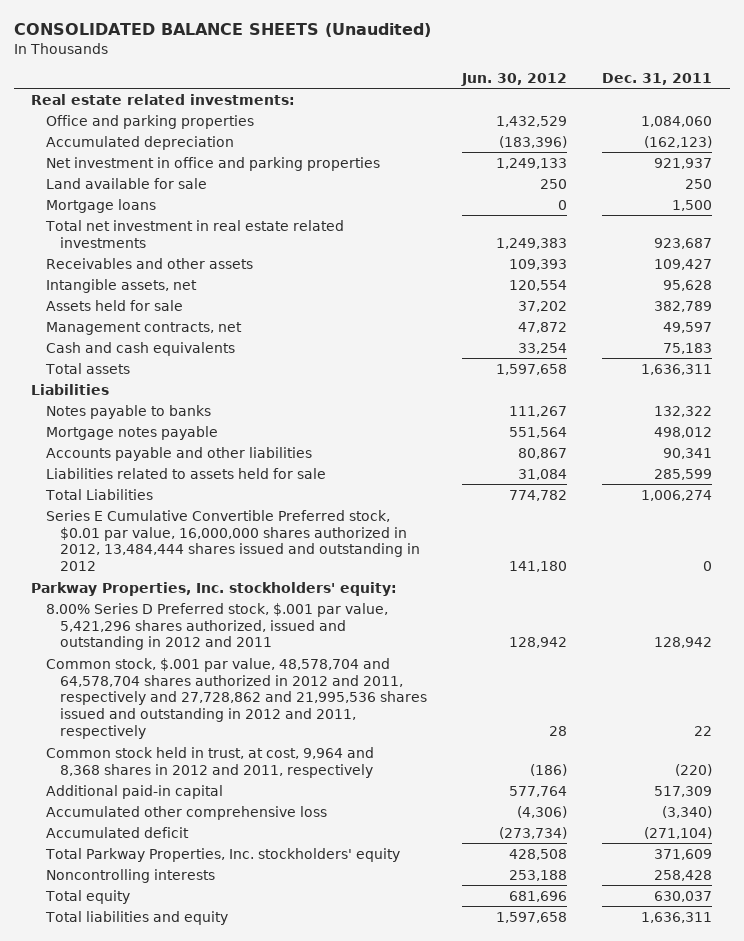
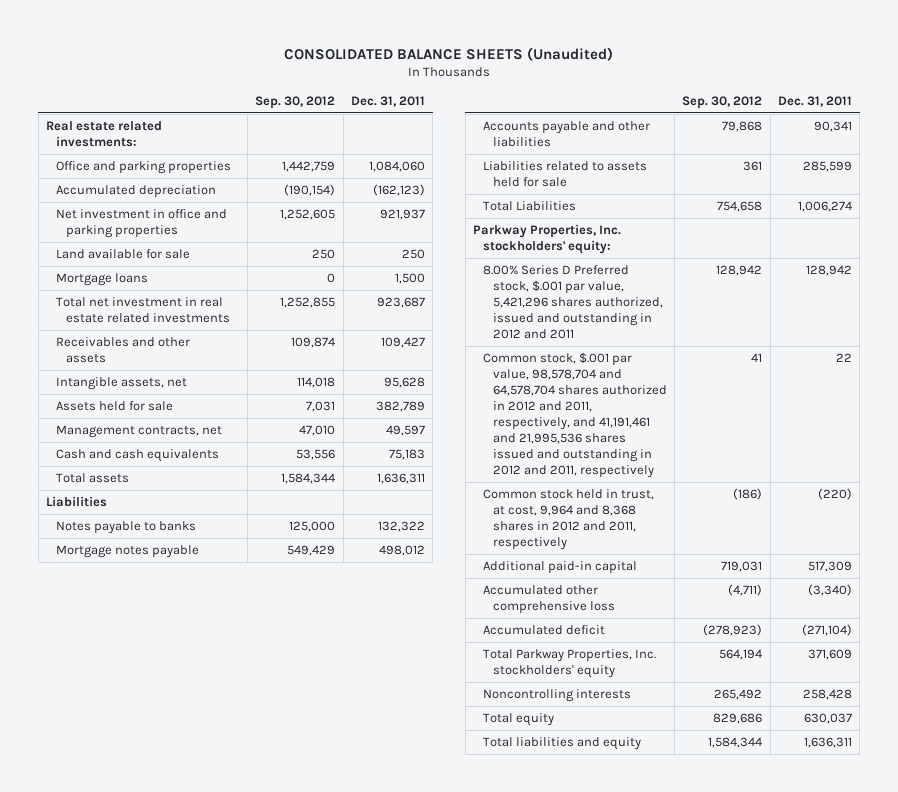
[461,72,568,86] Jun. 30, 2012 -> none
none -> [255,96,336,110] Sep. 30, 2012
[45,509,420,572] Series E Cumulative Convertible Preferred stock, $0.01 par value, 16,000,000 shares authorized in 2012, 13,484,444 shares issued and outstanding in 2012 -> none
[45,657,427,740] Common stock, $.001 par value, 48,578,704 and 64,578,704 shares authorized in 2012 and 2011, respectively and 27,728,862 and 21,995,536 shares issued and outstanding in 2012 and 2011, respectively -> [483,351,667,479] Common stock, $.001 par value, 98,578,704 and 64,578,704 shares authorized in 2012 and 2011, respectively, and 41,191,461 and 21,995,536 shares issued and outstanding in 2012 and 2011, respectively

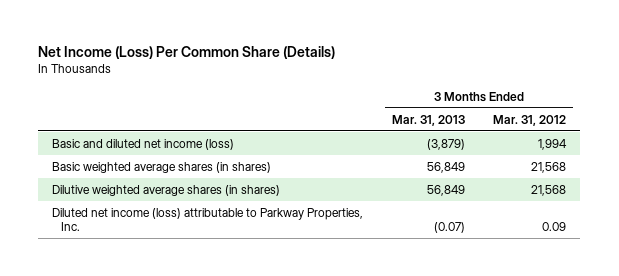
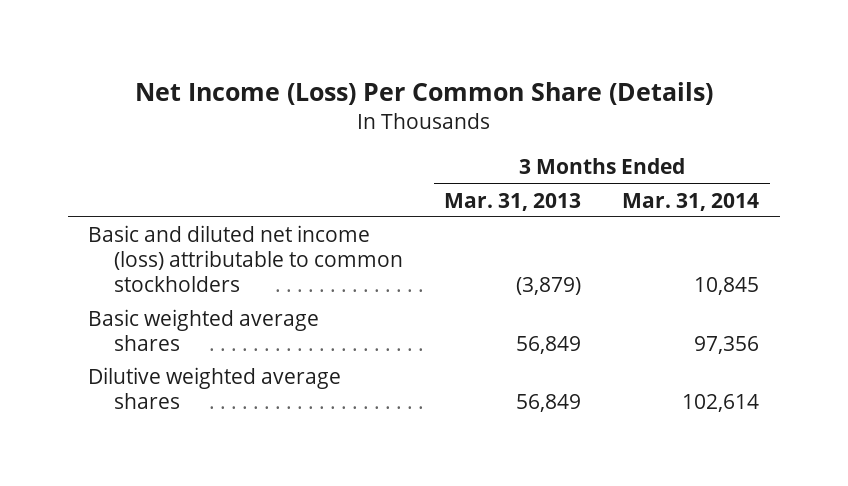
[493,114,567,126] Mar. 31, 2012 -> none
none -> [622,192,760,211] Mar. 31, 2014
[52,207,364,232] Diluted net income (loss) attributable to Parkway Properties, Inc. -> none
[52,138,235,150] Basic and diluted net income (loss) -> [88,225,404,293] Basic and diluted net income (loss) attributable to common stockholders
[52,161,272,173] Basic weighted average shares (in shares) -> [88,309,320,352] Basic weighted average shares
[52,184,281,196] Dilutive weighted average shares (in shares) -> [88,367,342,410] Dilutive weighted average shares

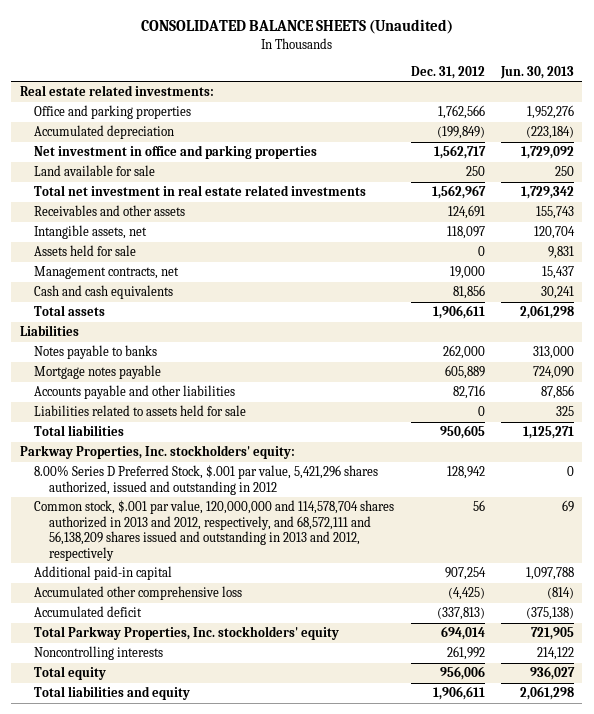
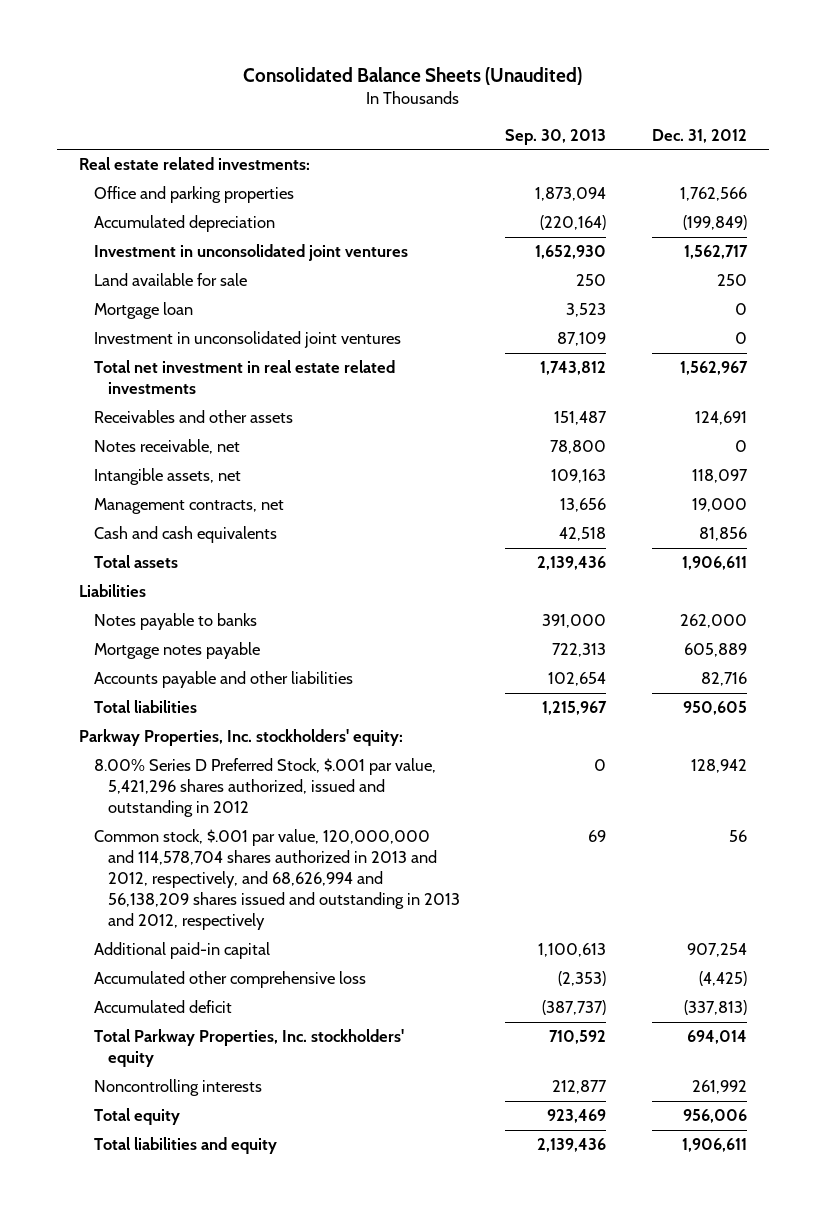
[140,19,453,35] CONSOLIDATED BALANCE SHEETS (Unaudited) -> [242,67,582,86] Consolidated Balance Sheets (Unaudited)
[499,65,574,79] Jun. 30, 2013 -> none
none -> [505,128,607,145] Sep. 30, 2013
[34,145,318,160] Net investment in office and parking properties -> [93,244,408,262] Investment in unconsolidated joint ventures
none -> [93,302,193,320] Mortgage loan
none -> [93,331,401,349] Investment in unconsolidated joint ventures
none -> [93,439,240,455] Notes receivable, net
[34,245,137,257] Assets held for sale -> none
[34,405,247,417] Liabilities related to assets held for sale -> none
[34,500,395,562] Common stock, $.001 par value, 120,000,000 and 114,578,704 shares authorized in 2013 and 2012, respectively, and 68,572,111 and 56,138,209 shares issued and outstanding in 2013 and 2012, respectively -> [93,829,461,931] Common stock, $.001 par value, 120,000,000 and 114,578,704 shares authorized in 2013 and 2012, respectively, and 68,626,994 and 56,138,209 shares issued and outstanding in 2013 and 2012, respectively

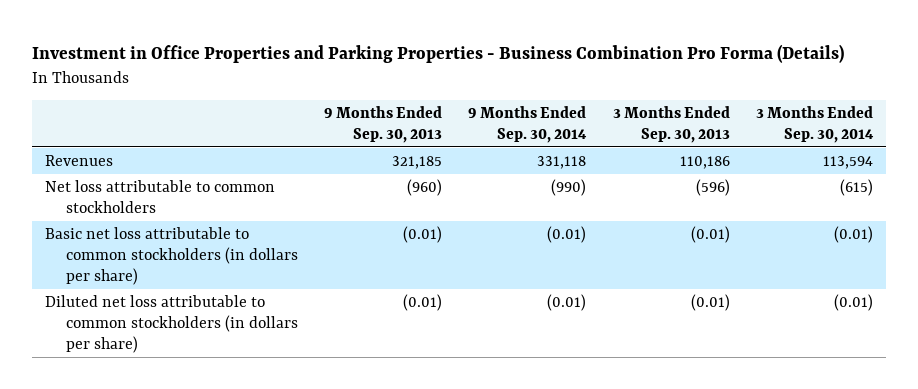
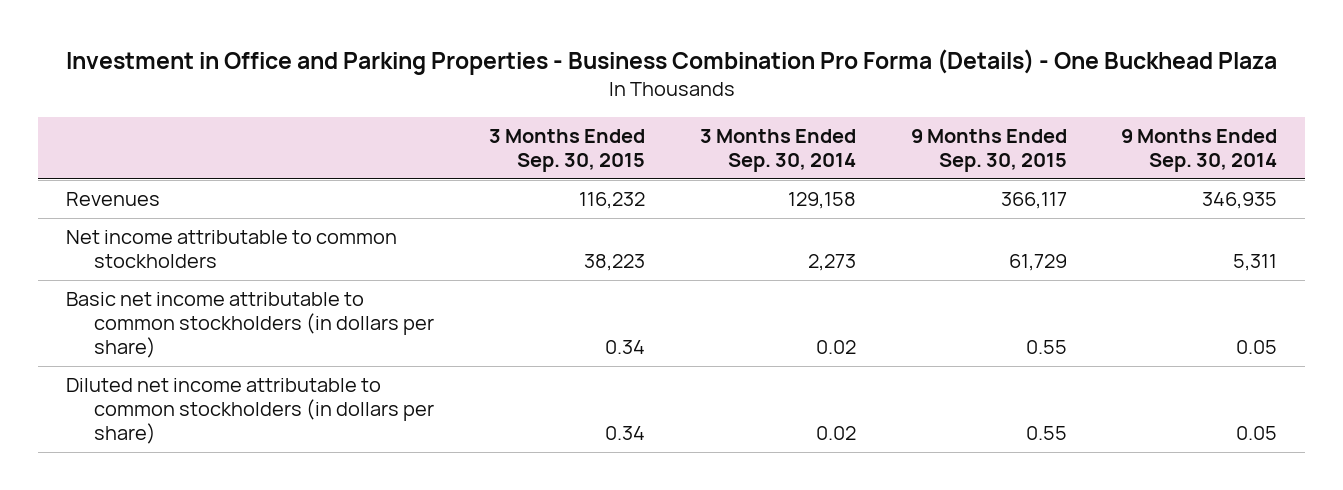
[32,44,845,64] Investment in Office Properties and Parking Properties - Business Combination Pro Forma (Details) -> [65,49,1277,76] Investment in Office and Parking Properties - Business Combination Pro Forma (Details) - One Buckhead Plaza
[324,105,443,143] 9 Months Ended Sep. 30, 2013 -> none
[612,105,730,143] 3 Months Ended Sep. 30, 2013 -> none
none -> [488,128,645,172] 3 Months Ended Sep. 30, 2015
none -> [910,128,1067,172] 9 Months Ended Sep. 30, 2015
[537,155,587,169] 331,118 -> [1202,192,1278,210] 346,935
[822,155,873,169] 113,594 -> [787,192,856,210] 129,158
[45,179,276,213] Net loss attributable to common stockholders -> [65,230,397,269] Net income attributable to common stockholders
[551,178,587,196] (990) -> [1233,254,1278,272] 5,311
[839,178,873,196] (615) -> [807,254,856,272] 2,273
[45,226,298,285] Basic net loss attributable to common stockholders (in dollars per share) -> [65,292,435,359] Basic net income attributable to common stockholders (in dollars per share)
[547,225,587,243] (0.01) -> [1236,340,1278,355] 0.05
[833,225,873,243] (0.01) -> [815,340,856,355] 0.02
[45,294,298,353] Diluted net loss attributable to common stockholders (in dollars per share) -> [65,378,435,445] Diluted net income attributable to common stockholders (in dollars per share)
[547,293,587,311] (0.01) -> [1236,426,1278,441] 0.05
[833,293,873,311] (0.01) -> [815,426,856,441] 0.02

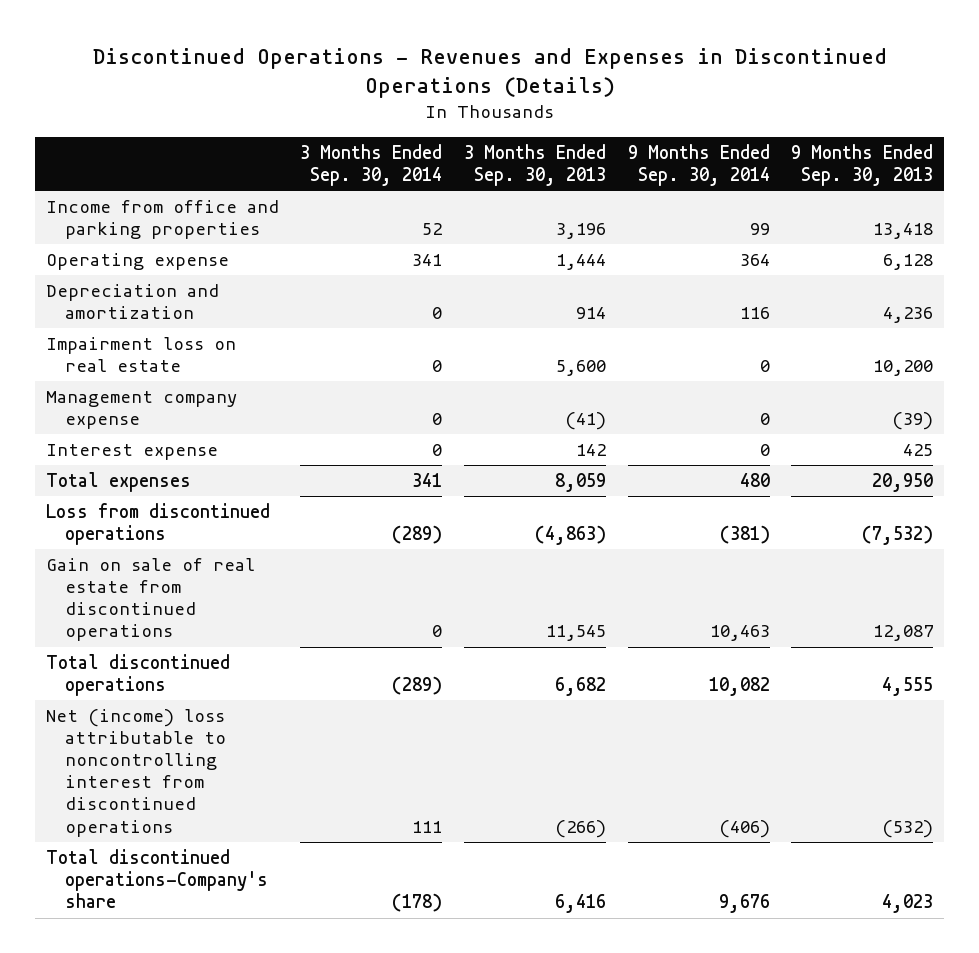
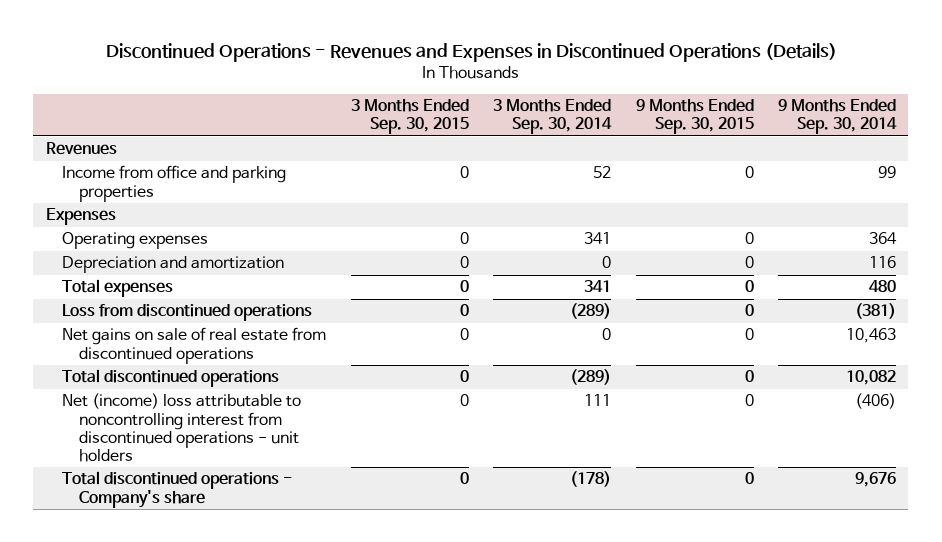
[464,144,607,187] 3 Months Ended Sep. 30, 2013 -> none
[791,144,934,187] 9 Months Ended Sep. 30, 2013 -> none
none -> [350,99,469,135] 3 Months Ended Sep. 30, 2015
none -> [635,99,754,135] 9 Months Ended Sep. 30, 2015
none -> [45,142,117,156] Revenues
none -> [45,208,116,226] Expenses
[45,253,229,271] Operating expense -> [62,232,209,250] Operating expenses
[45,337,236,373] Impairment loss on real estate -> none
[45,391,237,430] Management company expense -> none
[45,444,218,461] Interest expense -> none
[45,558,255,642] Gain on sale of real estate from discontinued operations -> [62,327,327,364] Net gains on sale of real estate from discontinued operations
[45,709,226,837] Net (income) loss attributable to noncontrolling interest from discontinued operations -> [62,393,302,462] Net (income) loss attributable to noncontrolling interest from discontinued operations - unit holders
[45,849,268,909] Total discontinued operations-Company's share -> [62,471,293,508] Total discontinued operations - Company's share

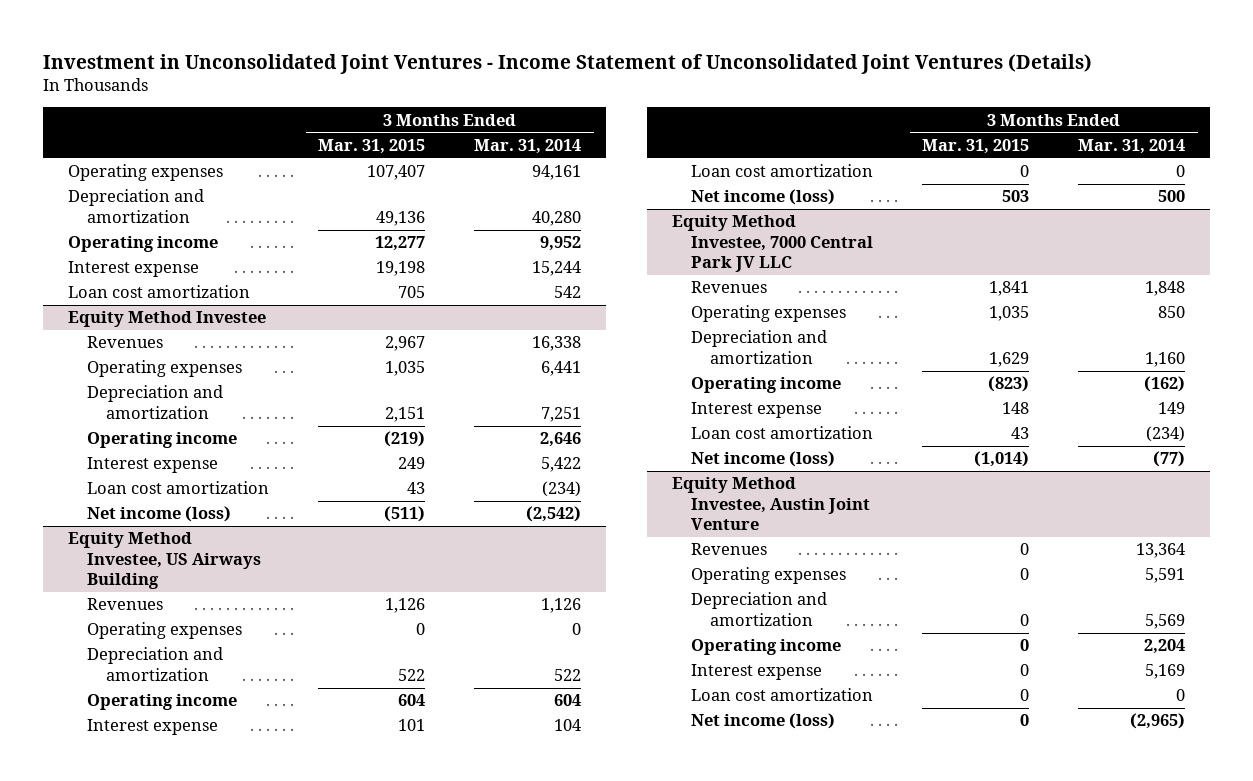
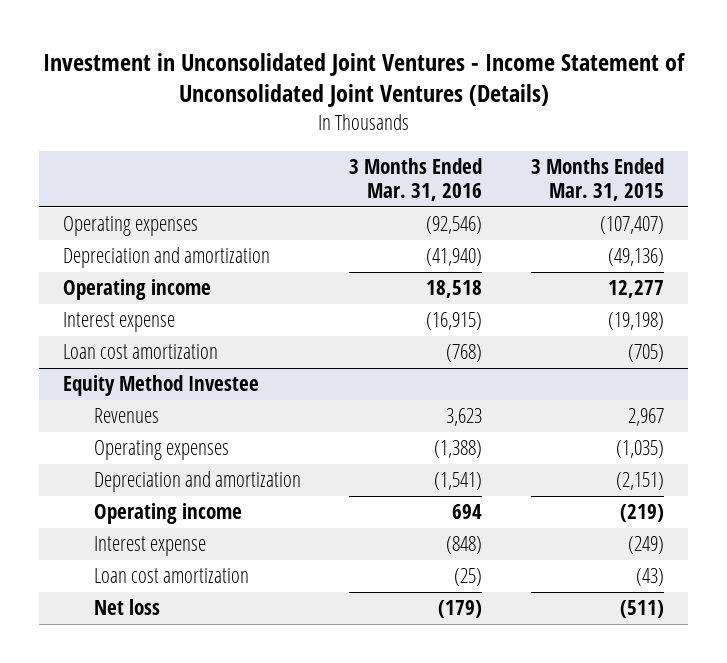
[474,138,582,154] Mar. 31, 2014 -> none
none -> [349,157,483,202] 3 Months Ended Mar. 31, 2016
[367,165,426,181] 107,407 -> [600,216,665,235] (107,407)
[376,210,426,226] 49,136 -> [608,248,665,267] (49,136)
[376,261,426,277] 19,198 -> [608,312,665,331] (19,198)
[398,286,426,299] 705 -> [628,344,665,363] (705)
[385,361,426,377] 1,035 -> [616,440,665,459] (1,035)
[385,406,426,422] 2,151 -> [616,472,665,491] (2,151)
[67,532,261,590] Equity Method Investee, US Airways Building -> none
[86,598,163,611] Revenues -> none
[86,622,242,640] Operating expenses -> none
[86,647,223,681] Depreciation and amortization -> none
[86,694,237,711] Operating income -> none
[86,719,218,736] Interest expense -> none
[690,164,873,178] Loan cost amortization -> none
[690,189,835,206] Net income (loss) -> none
[671,215,873,273] Equity Method Investee, 7000 Central Park JV LLC -> none
[690,281,767,294] Revenues -> none
[690,305,846,323] Operating expenses -> none
[690,330,827,364] Depreciation and amortization -> none
[690,377,841,394] Operating income -> none
[690,402,822,419] Interest expense -> none
[690,426,873,440] Loan cost amortization -> none
[690,451,835,468] Net income (loss) -> none
[671,477,870,531] Equity Method Investee, Austin Joint Venture -> none
[690,543,767,556] Revenues -> none
[690,567,846,585] Operating expenses -> none
[690,592,827,626] Depreciation and amortization -> none
[690,639,841,656] Operating income -> none
[690,664,822,681] Interest expense -> none
[690,688,873,702] Loan cost amortization -> none
[690,713,835,730] Net income (loss) -> none
[398,457,426,470] 249 -> [628,536,665,555] (249)
[407,482,426,495] 43 -> [636,568,665,587] (43)
[86,506,231,523] Net income (loss) -> [93,599,160,616] Net loss

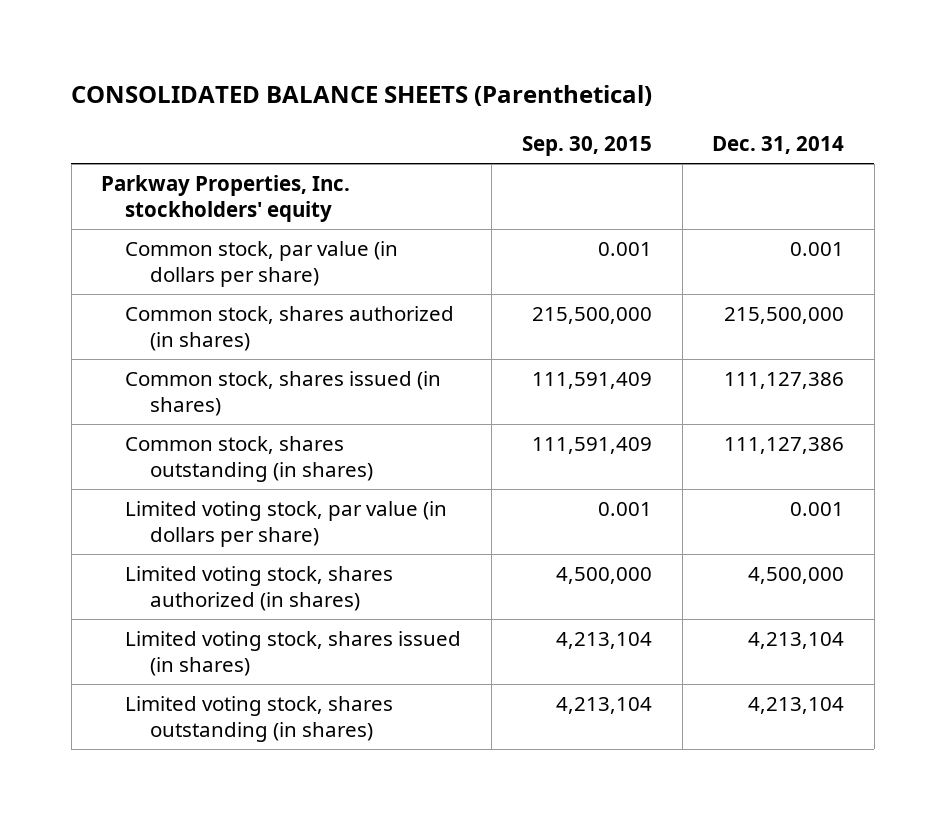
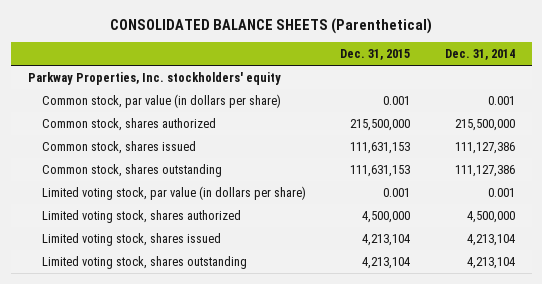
[521,136,652,157] Sep. 30, 2015 -> none
none -> [340,49,411,61] Dec. 31, 2015
[125,306,455,352] Common stock, shares authorized (in shares) -> [42,117,217,131] Common stock, shares authorized
[125,371,442,417] Common stock, shares issued (in shares) -> [42,140,197,154] Common stock, shares issued
[125,436,373,483] Common stock, shares outstanding (in shares) -> [42,163,223,177] Common stock, shares outstanding
[125,566,394,612] Limited voting stock, shares authorized (in shares) -> [42,209,242,223] Limited voting stock, shares authorized
[125,631,462,677] Limited voting stock, shares issued (in shares) -> [42,232,222,246] Limited voting stock, shares issued
[125,696,394,743] Limited voting stock, shares outstanding (in shares) -> [42,255,248,269] Limited voting stock, shares outstanding

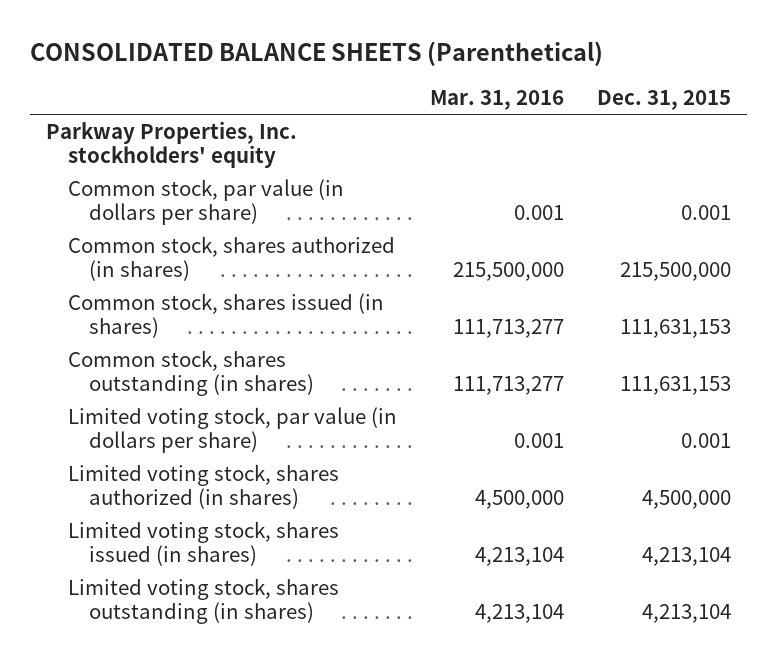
[444,49,515,61] Dec. 31, 2014 -> none
none -> [429,90,564,111] Mar. 31, 2016
[42,117,217,131] Common stock, shares authorized -> [67,235,395,282] Common stock, shares authorized (in shares)
[42,140,197,154] Common stock, shares issued -> [67,292,384,339] Common stock, shares issued (in shares)
[42,163,223,177] Common stock, shares outstanding -> [67,349,314,397] Common stock, shares outstanding (in shares)
[42,209,242,223] Limited voting stock, shares authorized -> [67,463,339,510] Limited voting stock, shares authorized (in shares)
[42,232,222,246] Limited voting stock, shares issued -> [67,520,339,567] Limited voting stock, shares issued (in shares)
[42,255,248,269] Limited voting stock, shares outstanding -> [67,577,339,625] Limited voting stock, shares outstanding (in shares)

